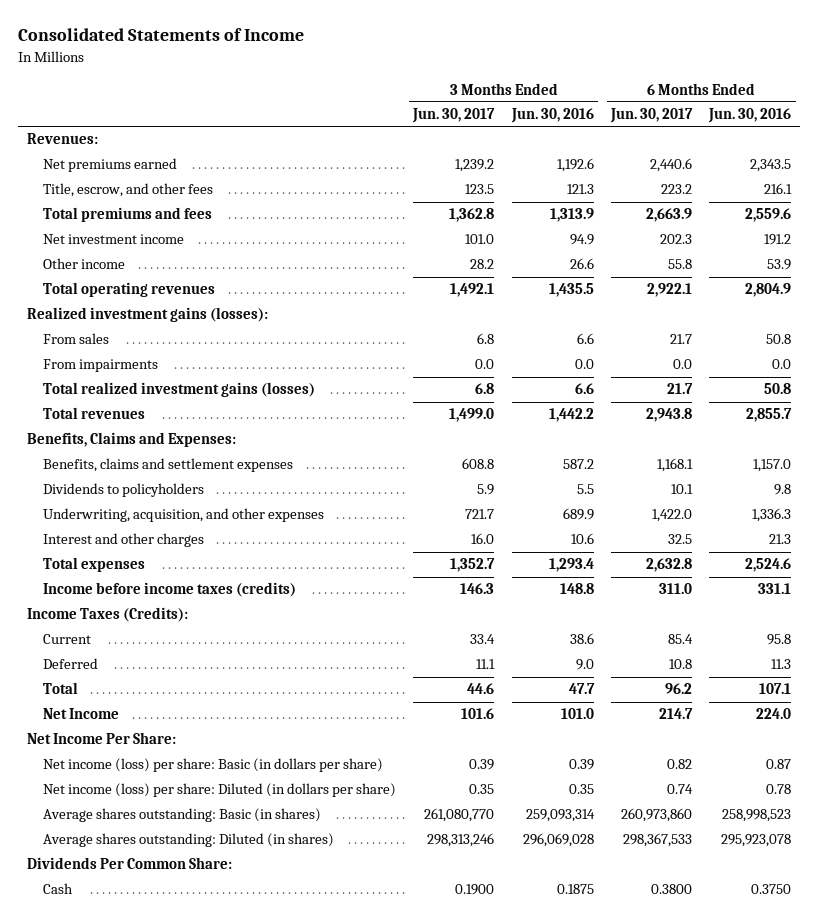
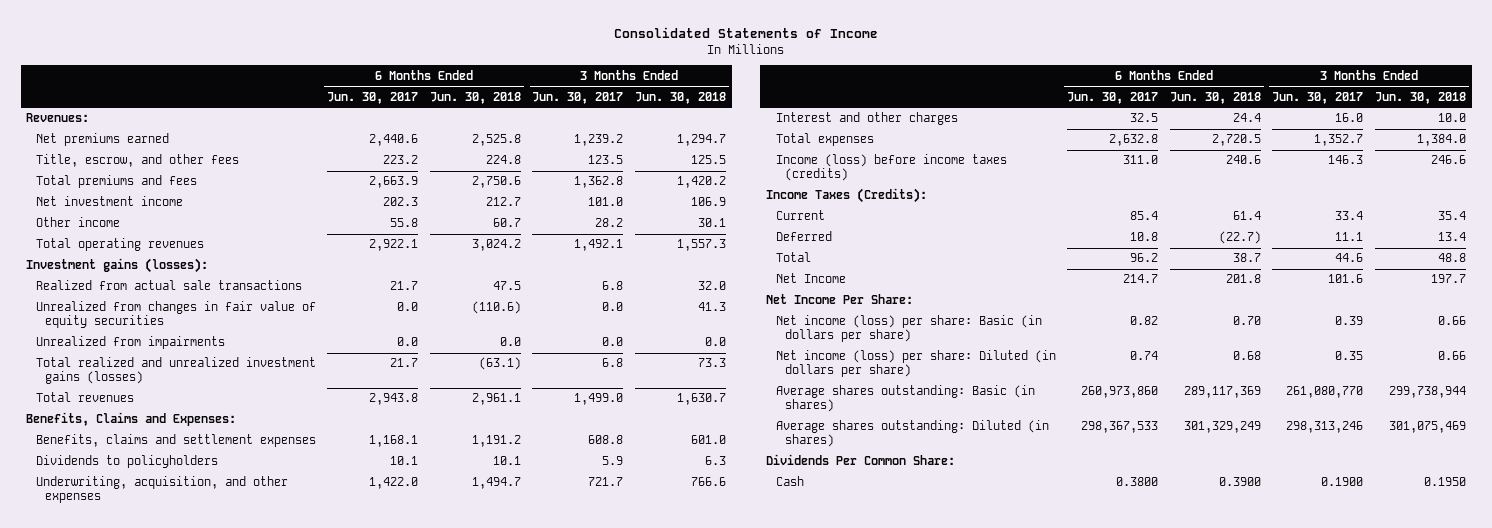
[510,108,594,124] Jun. 30, 2016 -> none
[708,108,792,124] Jun. 30, 2016 -> none
none -> [429,91,521,104] Jun. 30, 2018
none -> [635,91,727,104] Jun. 30, 2018
[26,307,268,323] Realized investment gains (losses): -> [26,258,209,274] Investment gains (losses):
[43,333,110,345] From sales -> [35,280,302,291] Realized from actual sale transactions
none -> [35,301,316,329] Unrealized from changes in fair value of equity securities
[43,359,159,373] From impairments -> [35,336,225,350] Unrealized from impairments
[43,382,316,398] Total realized investment gains (losses) -> [35,357,316,385] Total realized and unrealized investment gains (losses)
[43,582,297,598] Income before income taxes (credits) -> [775,154,1007,182] Income (loss) before income taxes (credits)

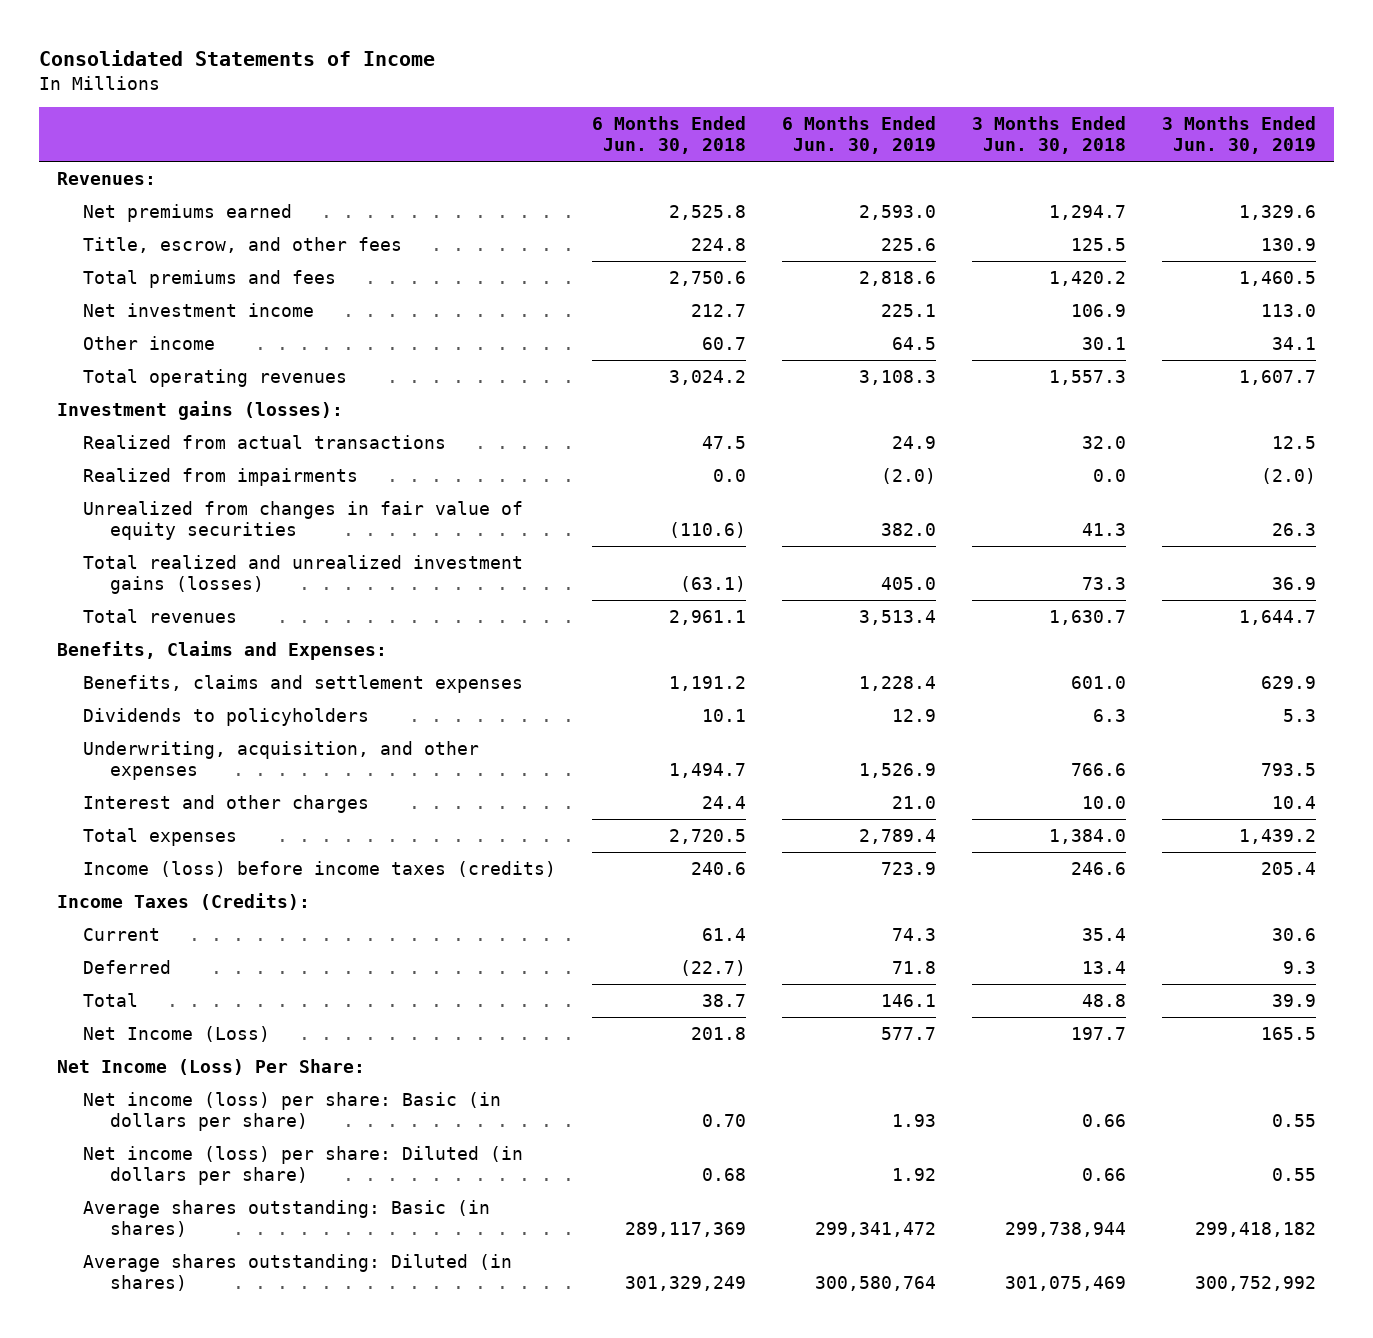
[327,91,419,104] Jun. 30, 2017 -> none
[532,91,624,104] Jun. 30, 2017 -> none
none -> [782,116,937,155] 6 Months Ended Jun. 30, 2019
none -> [1162,116,1317,155] 3 Months Ended Jun. 30, 2019
[35,280,302,291] Realized from actual sale transactions -> [83,434,447,449] Realized from actual transactions
none -> [83,467,359,486] Realized from impairments
[35,336,225,350] Unrealized from impairments -> none
[775,273,846,284] Net Income -> [83,1025,271,1042] Net Income (Loss)
[766,294,914,305] Net Income Per Share: -> [56,1058,365,1075] Net Income (Loss) Per Share:
[766,454,956,466] Dividends Per Common Share: -> none
[775,476,804,487] Cash -> none

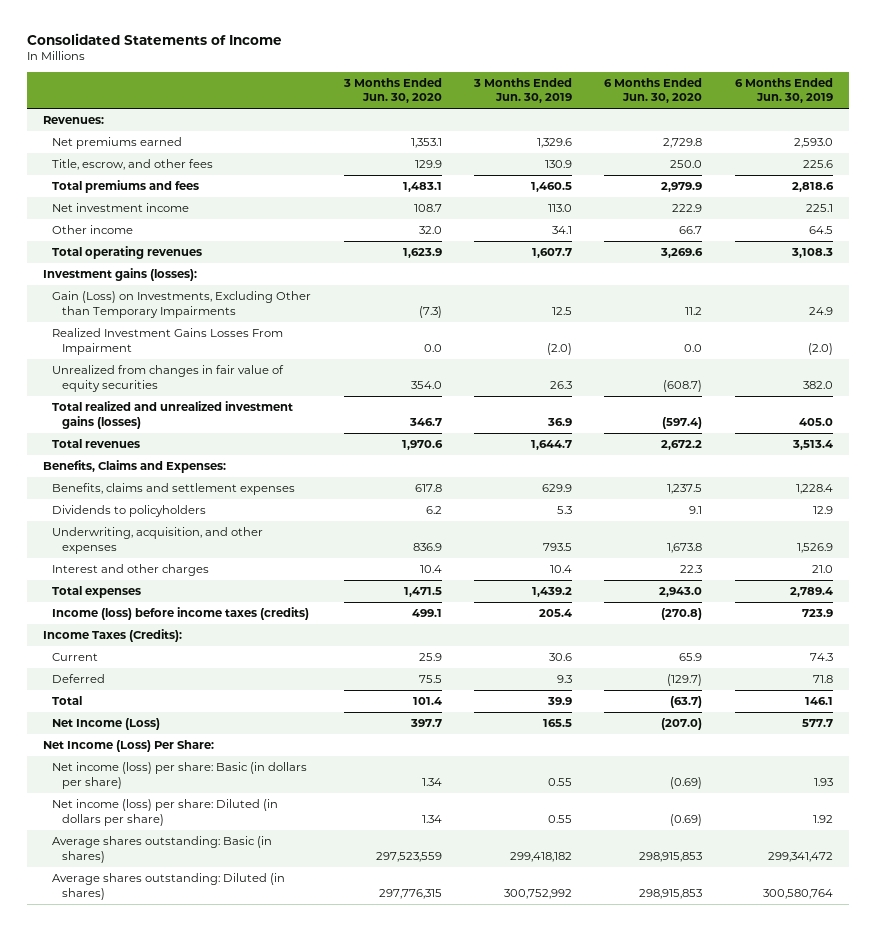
[592,116,747,155] 6 Months Ended Jun. 30, 2018 -> none
[972,116,1127,155] 3 Months Ended Jun. 30, 2018 -> none
none -> [342,77,442,104] 3 Months Ended Jun. 30, 2020
none -> [604,77,703,104] 6 Months Ended Jun. 30, 2020
[83,434,447,449] Realized from actual transactions -> [52,290,312,318] Gain (Loss) on Investments, Excluding Other than Temporary Impairments
[83,467,359,486] Realized from impairments -> [52,327,284,355] Realized Investment Gains Losses From Impairment

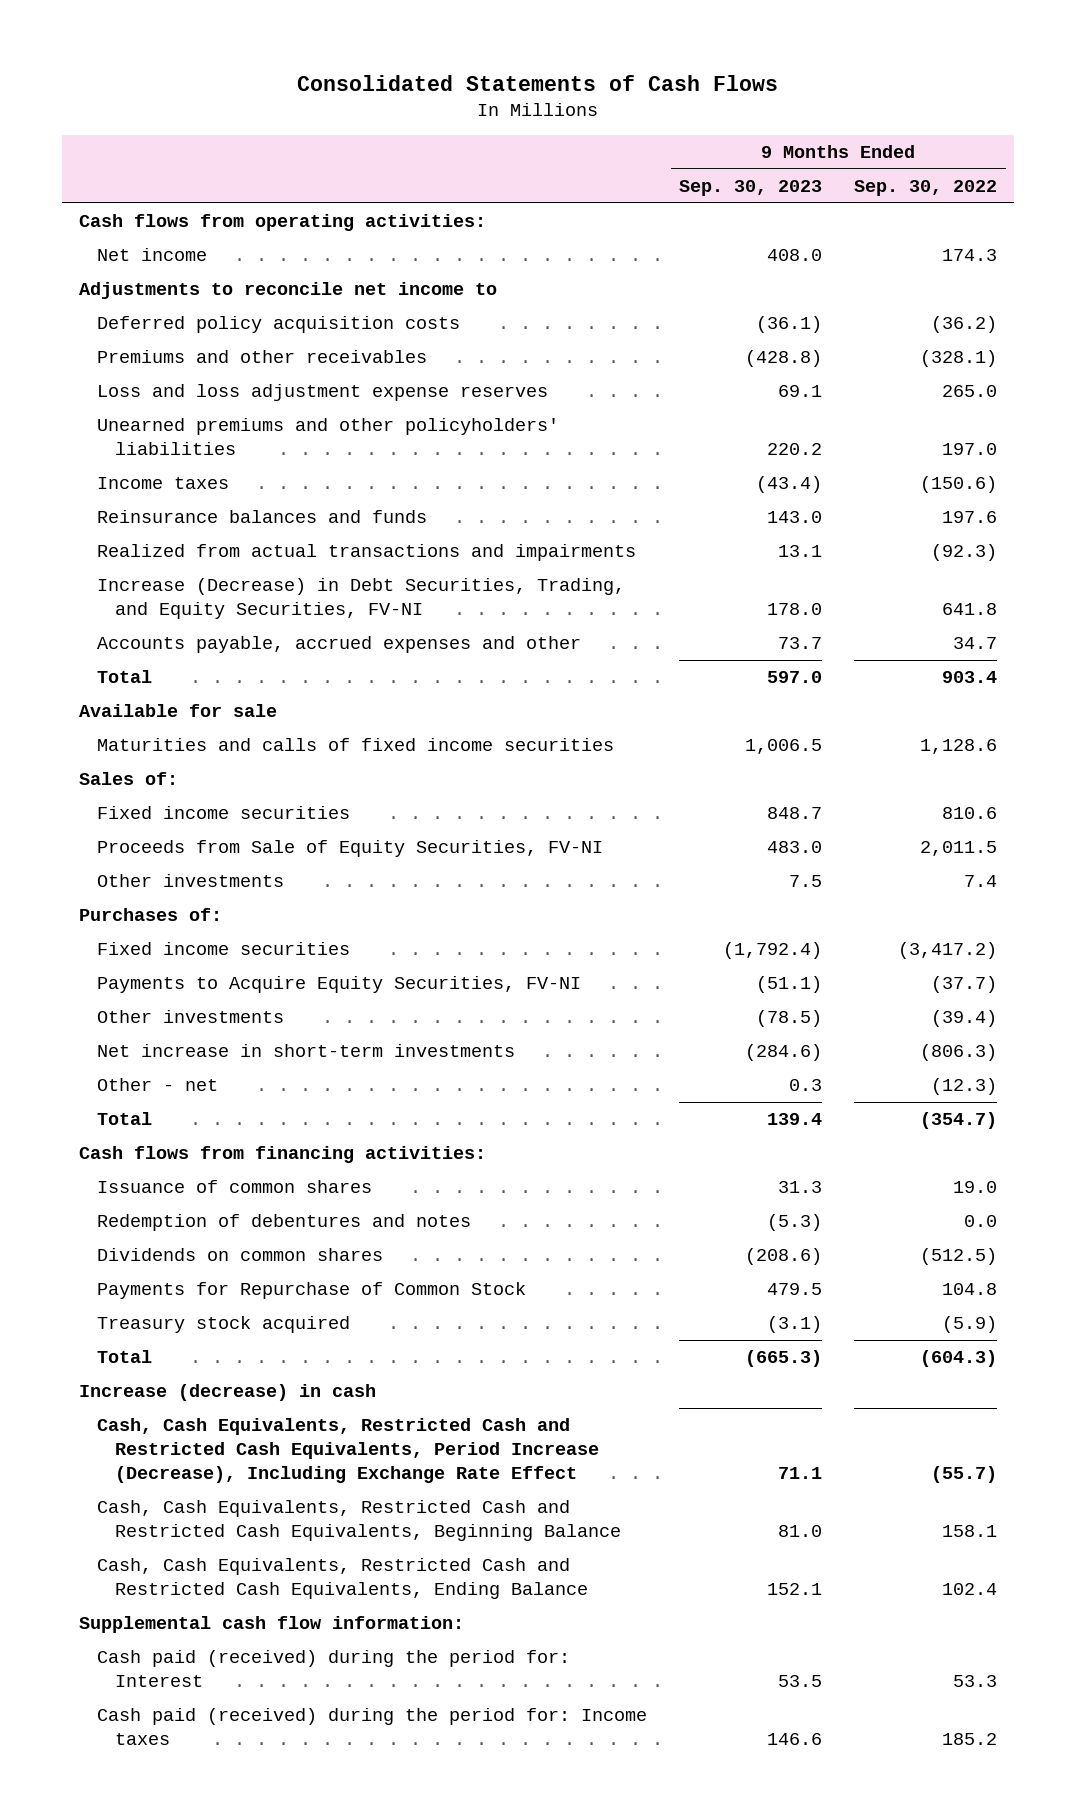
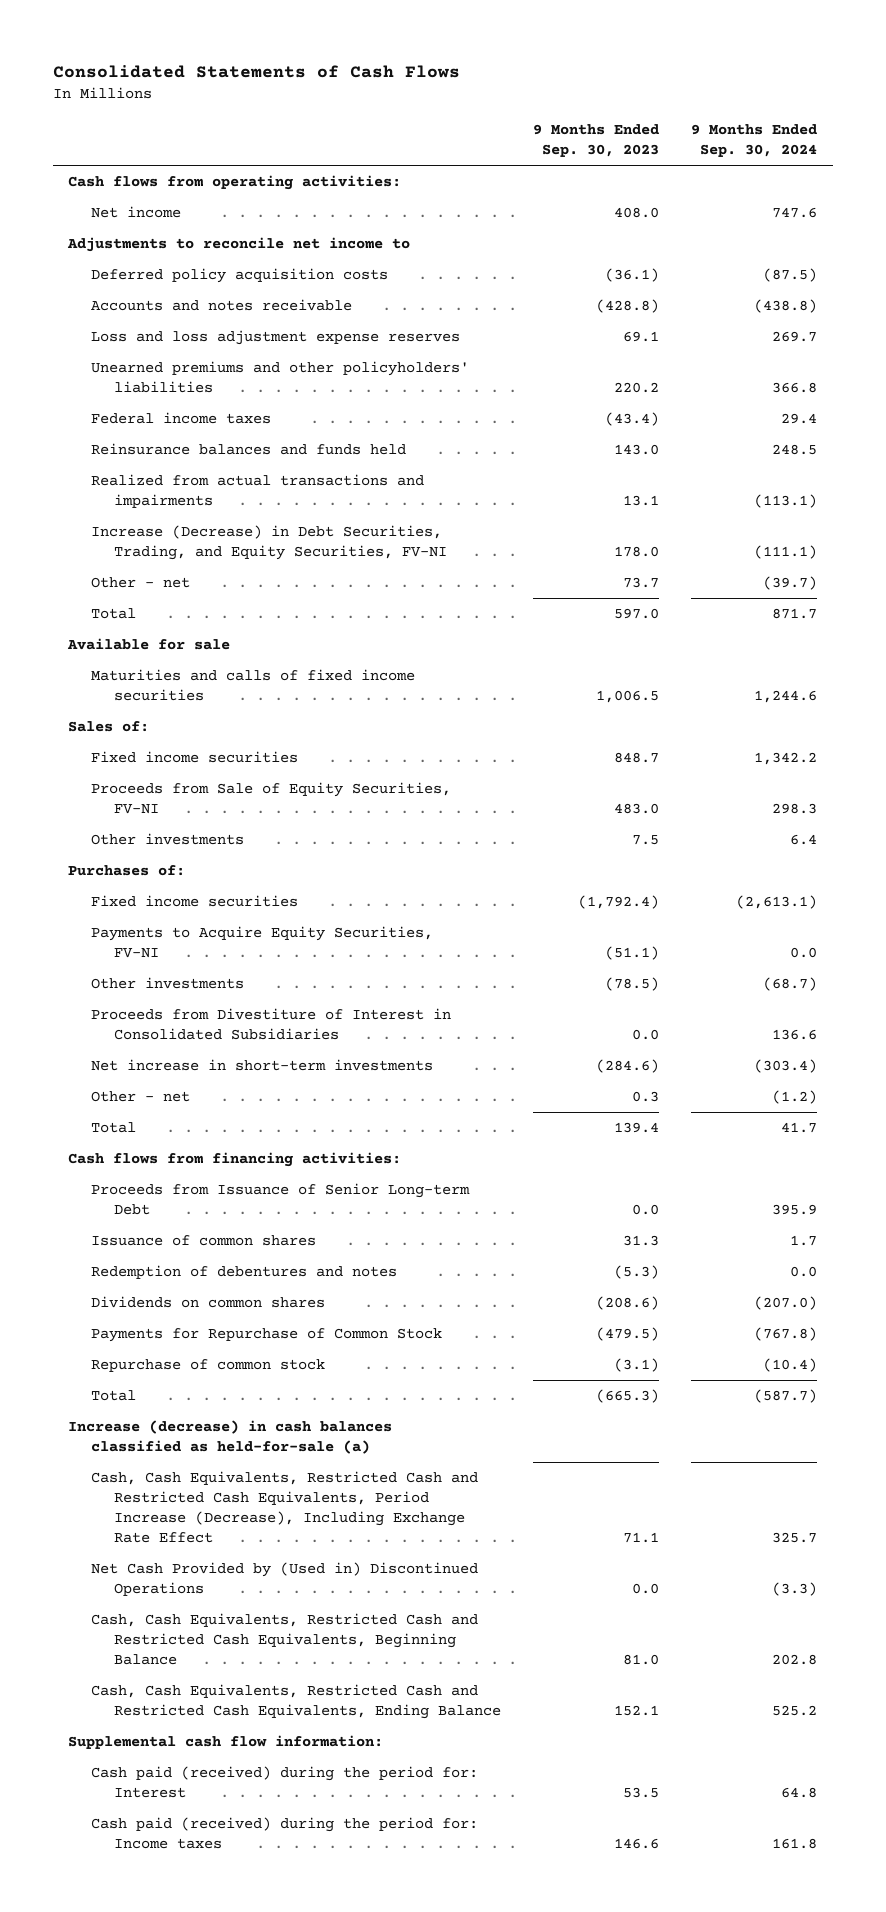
[854,179,998,196] Sep. 30, 2022 -> none
none -> [691,124,818,158] 9 Months Ended Sep. 30, 2024
[96,350,427,364] Premiums and other receivables -> [91,299,353,312] Accounts and notes receivable
[96,477,229,490] Income taxes -> [91,412,272,425] Federal income taxes
[96,510,427,524] Reinsurance balances and funds -> [91,443,407,456] Reinsurance balances and funds held
[96,636,581,654] Accounts payable, accrued expenses and other -> [91,577,191,589] Other - net
none -> [91,1008,452,1041] Proceeds from Divestiture of Interest in Consolidated Subsidiaries
none -> [91,1183,471,1216] Proceeds from Issuance of Senior Long-term Debt
[767,1283,823,1296] 479.5 -> [596,1327,660,1342] (479.5)
[96,1316,350,1334] Treasury stock acquired -> [91,1359,326,1373] Repurchase of common stock
[78,1384,376,1402] Increase (decrease) in cash -> [68,1420,393,1455] Increase (decrease) in cash balances classified as held-for-sale (a)
none -> [91,1562,479,1597] Net Cash Provided by (Used in) Discontinued Operations

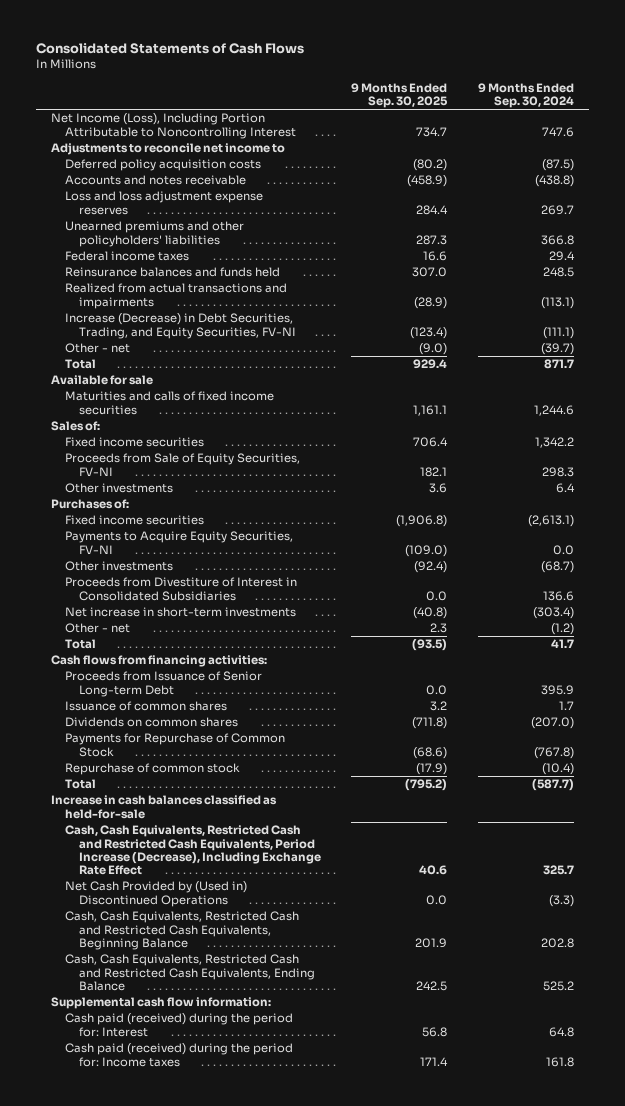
[533,124,660,158] 9 Months Ended Sep. 30, 2023 -> none
none -> [351,82,449,109] 9 Months Ended Sep. 30, 2025
[68,175,402,191] Cash flows from operating activities: -> none
[91,206,182,219] Net income -> [50,113,296,139] Net Income (Loss), Including Portion Attributable to Noncontrolling Interest
[91,1265,398,1280] Redemption of debentures and notes -> none
[68,1420,393,1455] Increase (decrease) in cash balances classified as held-for-sale (a) -> [50,795,277,819] Increase in cash balances classified as held-for-sale

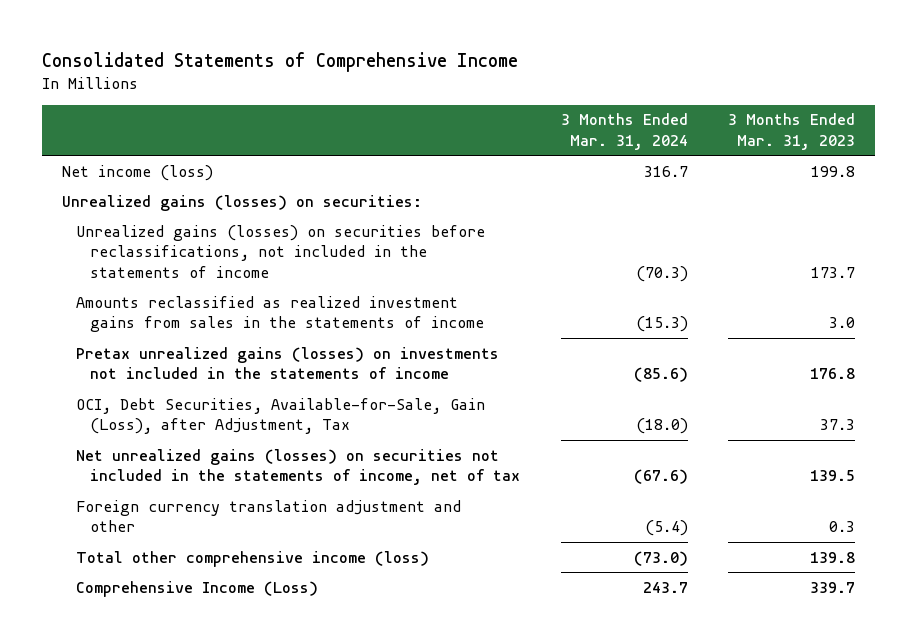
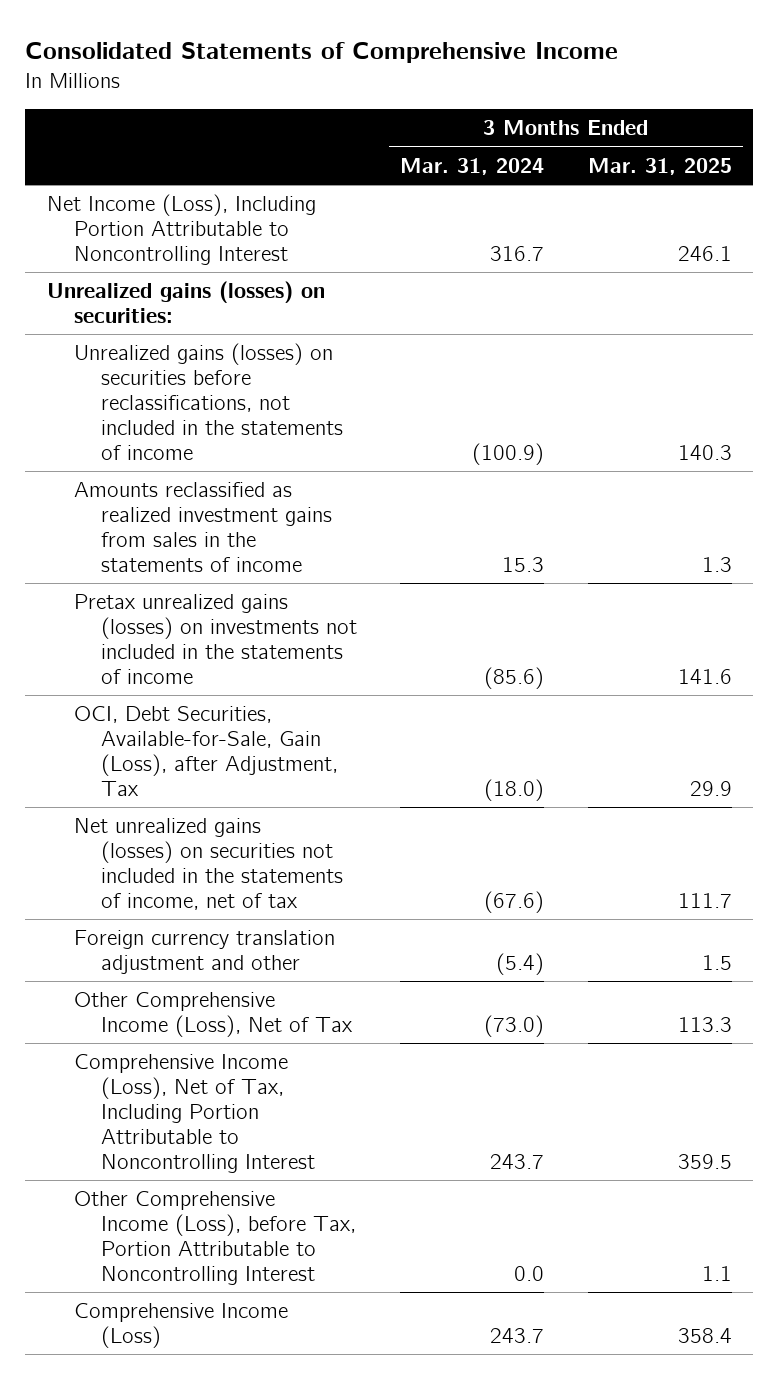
[727,113,855,151] 3 Months Ended Mar. 31, 2023 -> none
none -> [587,157,732,175] Mar. 31, 2025
[62,164,214,181] Net income (loss) -> [46,194,316,265] Net Income (Loss), Including Portion Attributable to Noncontrolling Interest
[635,265,688,282] (70.3) -> [472,442,545,465] (100.9)
[635,316,688,333] (15.3) -> [502,556,545,572] 15.3
[76,550,430,567] Total other comprehensive income (loss) -> [73,992,353,1038] Other Comprehensive Income (Loss), Net of Tax
none -> [73,1054,315,1173] Comprehensive Income (Loss), Net of Tax, Including Portion Attributable to Noncontrolling Interest
none -> [73,1191,356,1285] Other Comprehensive Income (Loss), before Tax, Portion Attributable to Noncontrolling Interest

